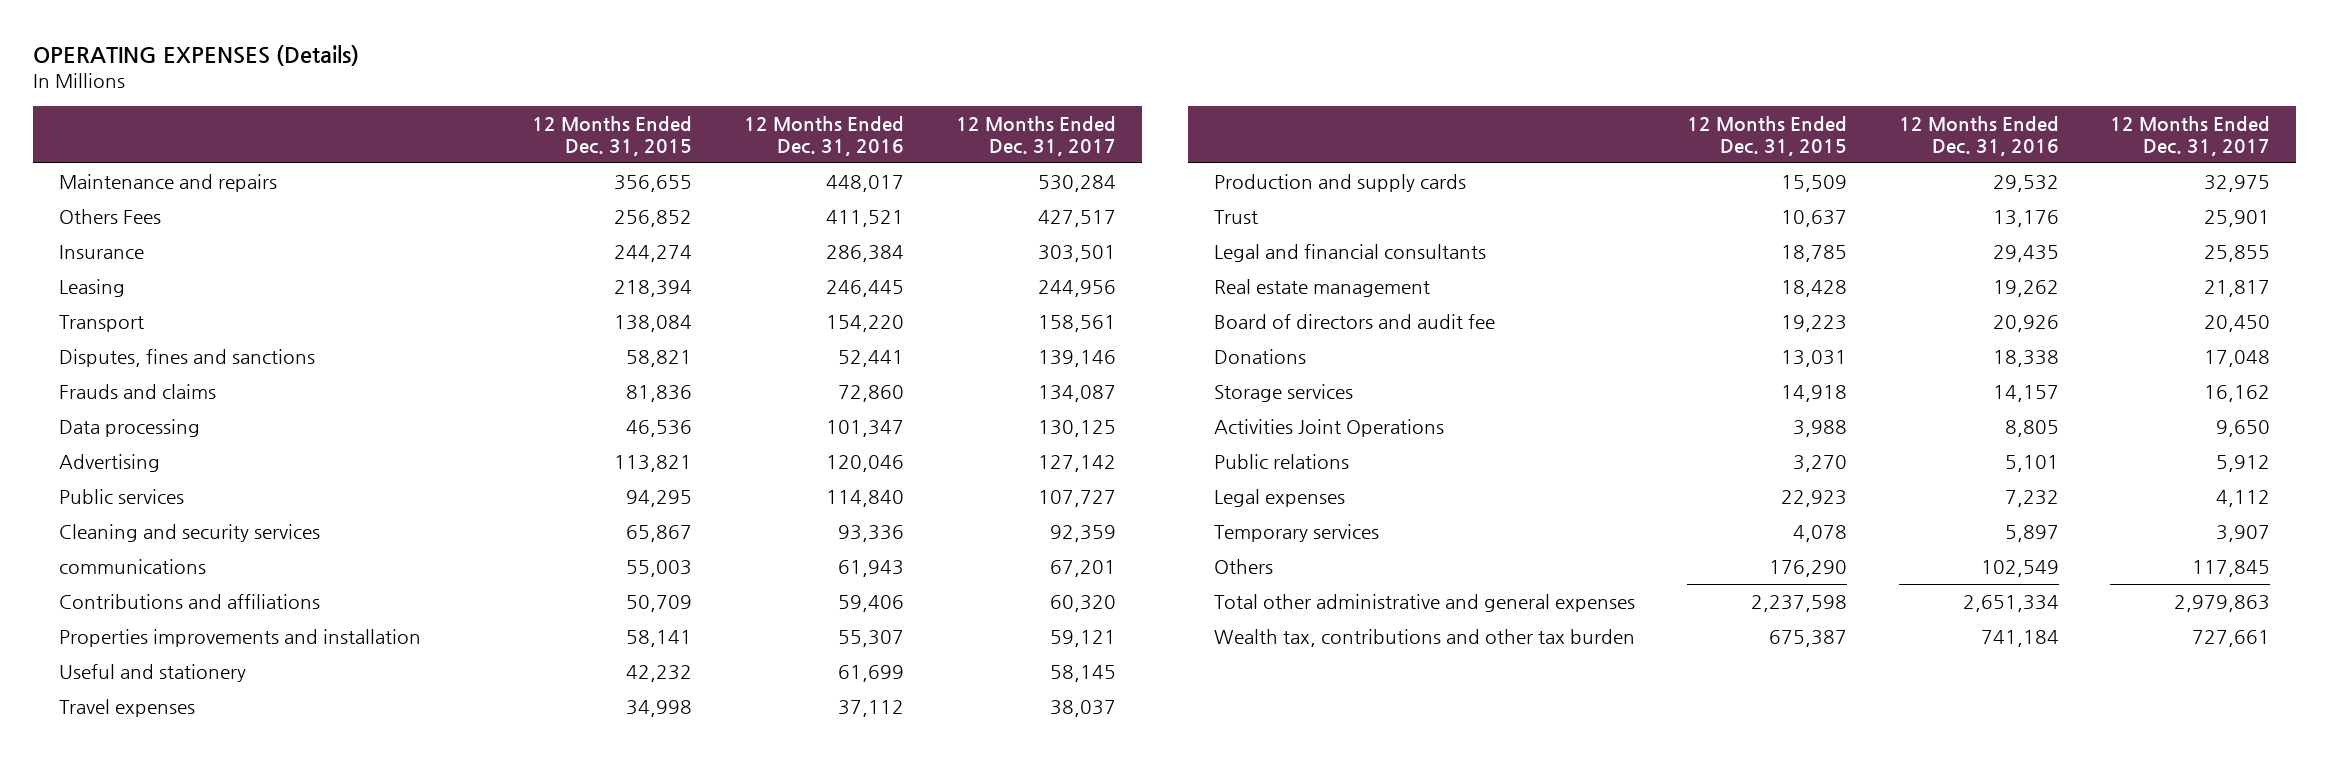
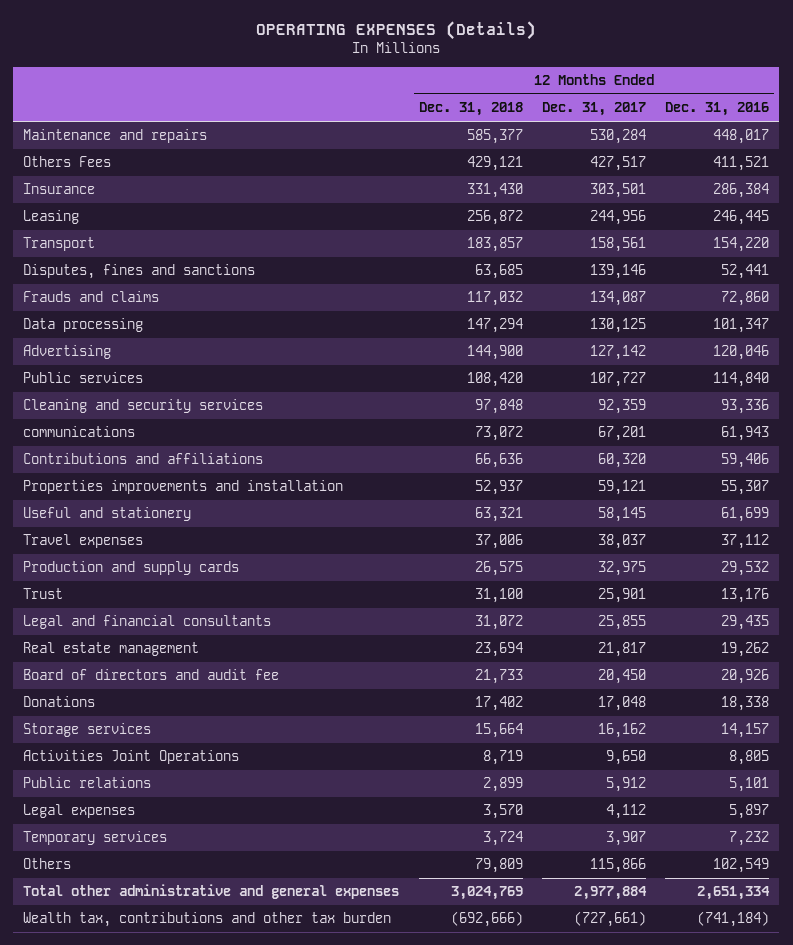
[532,115,693,156] 12 Months Ended Dec. 31, 2015 -> none
none -> [418,102,523,117] Dec. 31, 2018
[2004,490,2059,508] 7,232 -> [729,804,770,820] 5,897
[2004,525,2059,543] 5,897 -> [729,831,770,847] 7,232
[2192,560,2271,578] 117,845 -> [589,858,646,874] 115,866
[2174,595,2271,613] 2,979,863 -> [573,886,647,901] 2,977,884
[1980,630,2059,648] 741,184 -> [697,911,770,928] (741,184)
[2192,630,2271,648] 727,661 -> [573,911,646,928] (727,661)

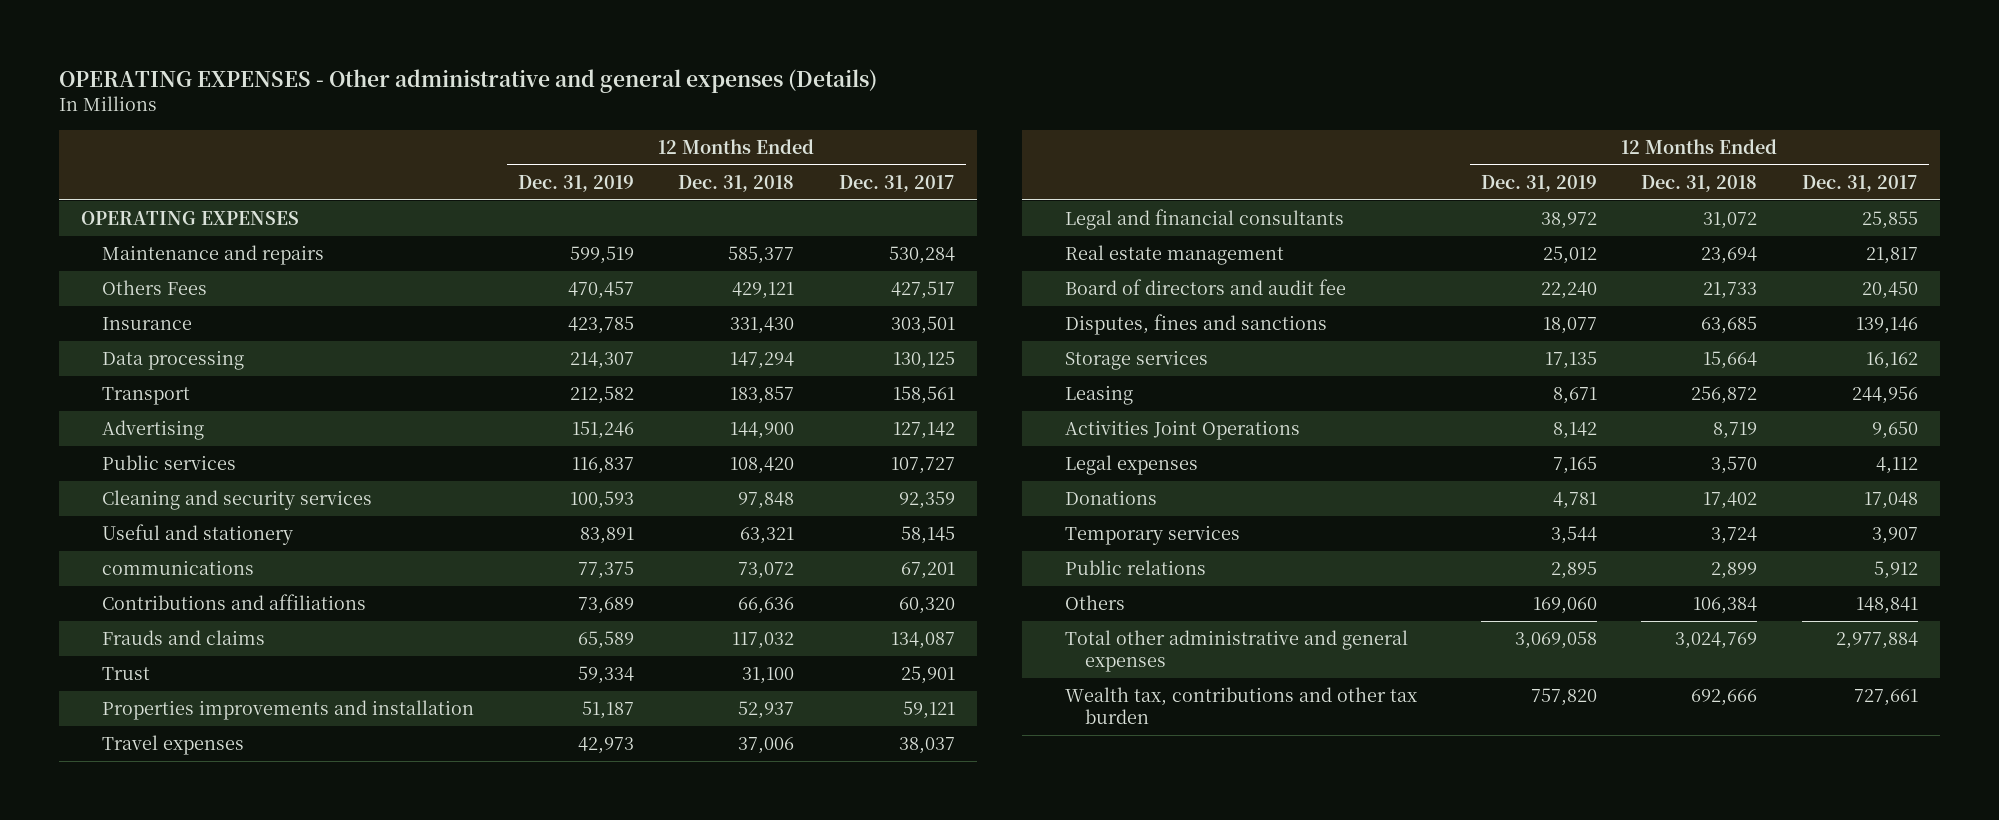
[256,20,537,40] OPERATING EXPENSES (Details) -> [58,69,877,94] OPERATING EXPENSES - Other administrative and general expenses (Details)
[665,102,770,117] Dec. 31, 2016 -> none
none -> [517,174,634,192] Dec. 31, 2019
none -> [81,211,300,226] OPERATING EXPENSES
[23,237,96,252] Transport -> [101,387,190,406] Transport
[23,507,192,522] Useful and stationery -> [101,524,293,546] Useful and stationery
[23,291,160,303] Frauds and claims -> [101,630,265,646] Frauds and claims
[23,588,64,600] Trust -> [101,667,150,681] Trust
[23,561,240,576] Production and supply cards -> none
[23,264,256,280] Disputes, fines and sanctions -> [1064,314,1327,336] Disputes, fines and sanctions
[23,210,80,225] Leasing -> [1064,385,1133,406] Leasing
[23,696,96,708] Donations -> [1064,490,1157,506] Donations
[23,777,152,789] Public relations -> [1064,560,1206,576] Public relations
[474,858,523,874] 79,809 -> [1693,597,1758,615] 106,384
[589,858,646,874] 115,866 -> [1855,597,1918,615] 148,841
[450,911,523,928] (692,666) -> [1691,689,1758,707] 692,666
[573,911,646,928] (727,661) -> [1853,689,1918,707] 727,661

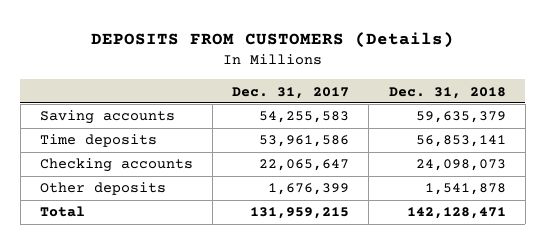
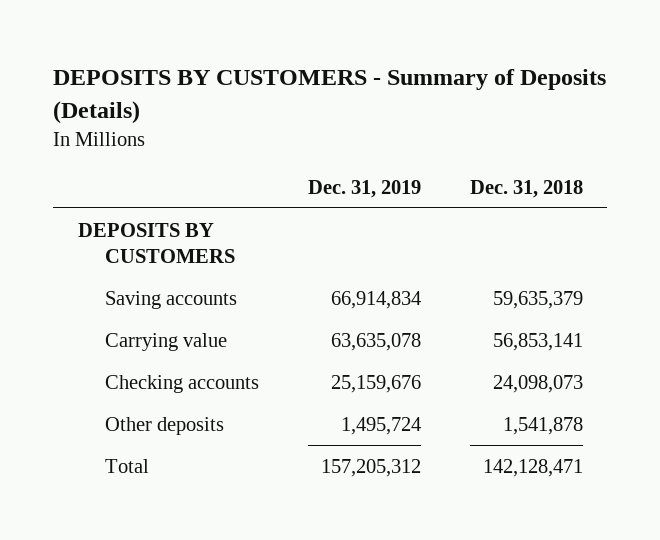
[90,31,454,48] DEPOSITS FROM CUSTOMERS (Details) -> [53,69,607,124] DEPOSITS BY CUSTOMERS - Summary of Deposits (Details)
[232,86,350,99] Dec. 31, 2017 -> none
none -> [307,179,421,198] Dec. 31, 2019
none -> [77,222,235,264] DEPOSITS BY CUSTOMERS
[39,134,157,148] Time deposits -> [104,332,227,351] Carrying value

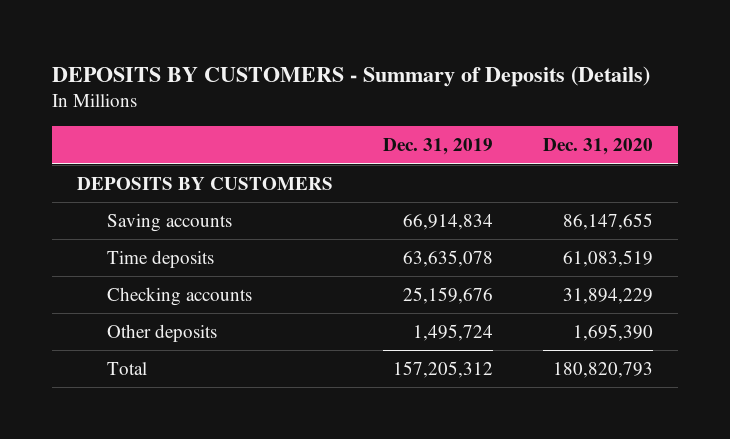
[469,179,583,198] Dec. 31, 2018 -> none
none -> [542,138,653,156] Dec. 31, 2020
[104,332,227,351] Carrying value -> [107,249,215,268] Time deposits

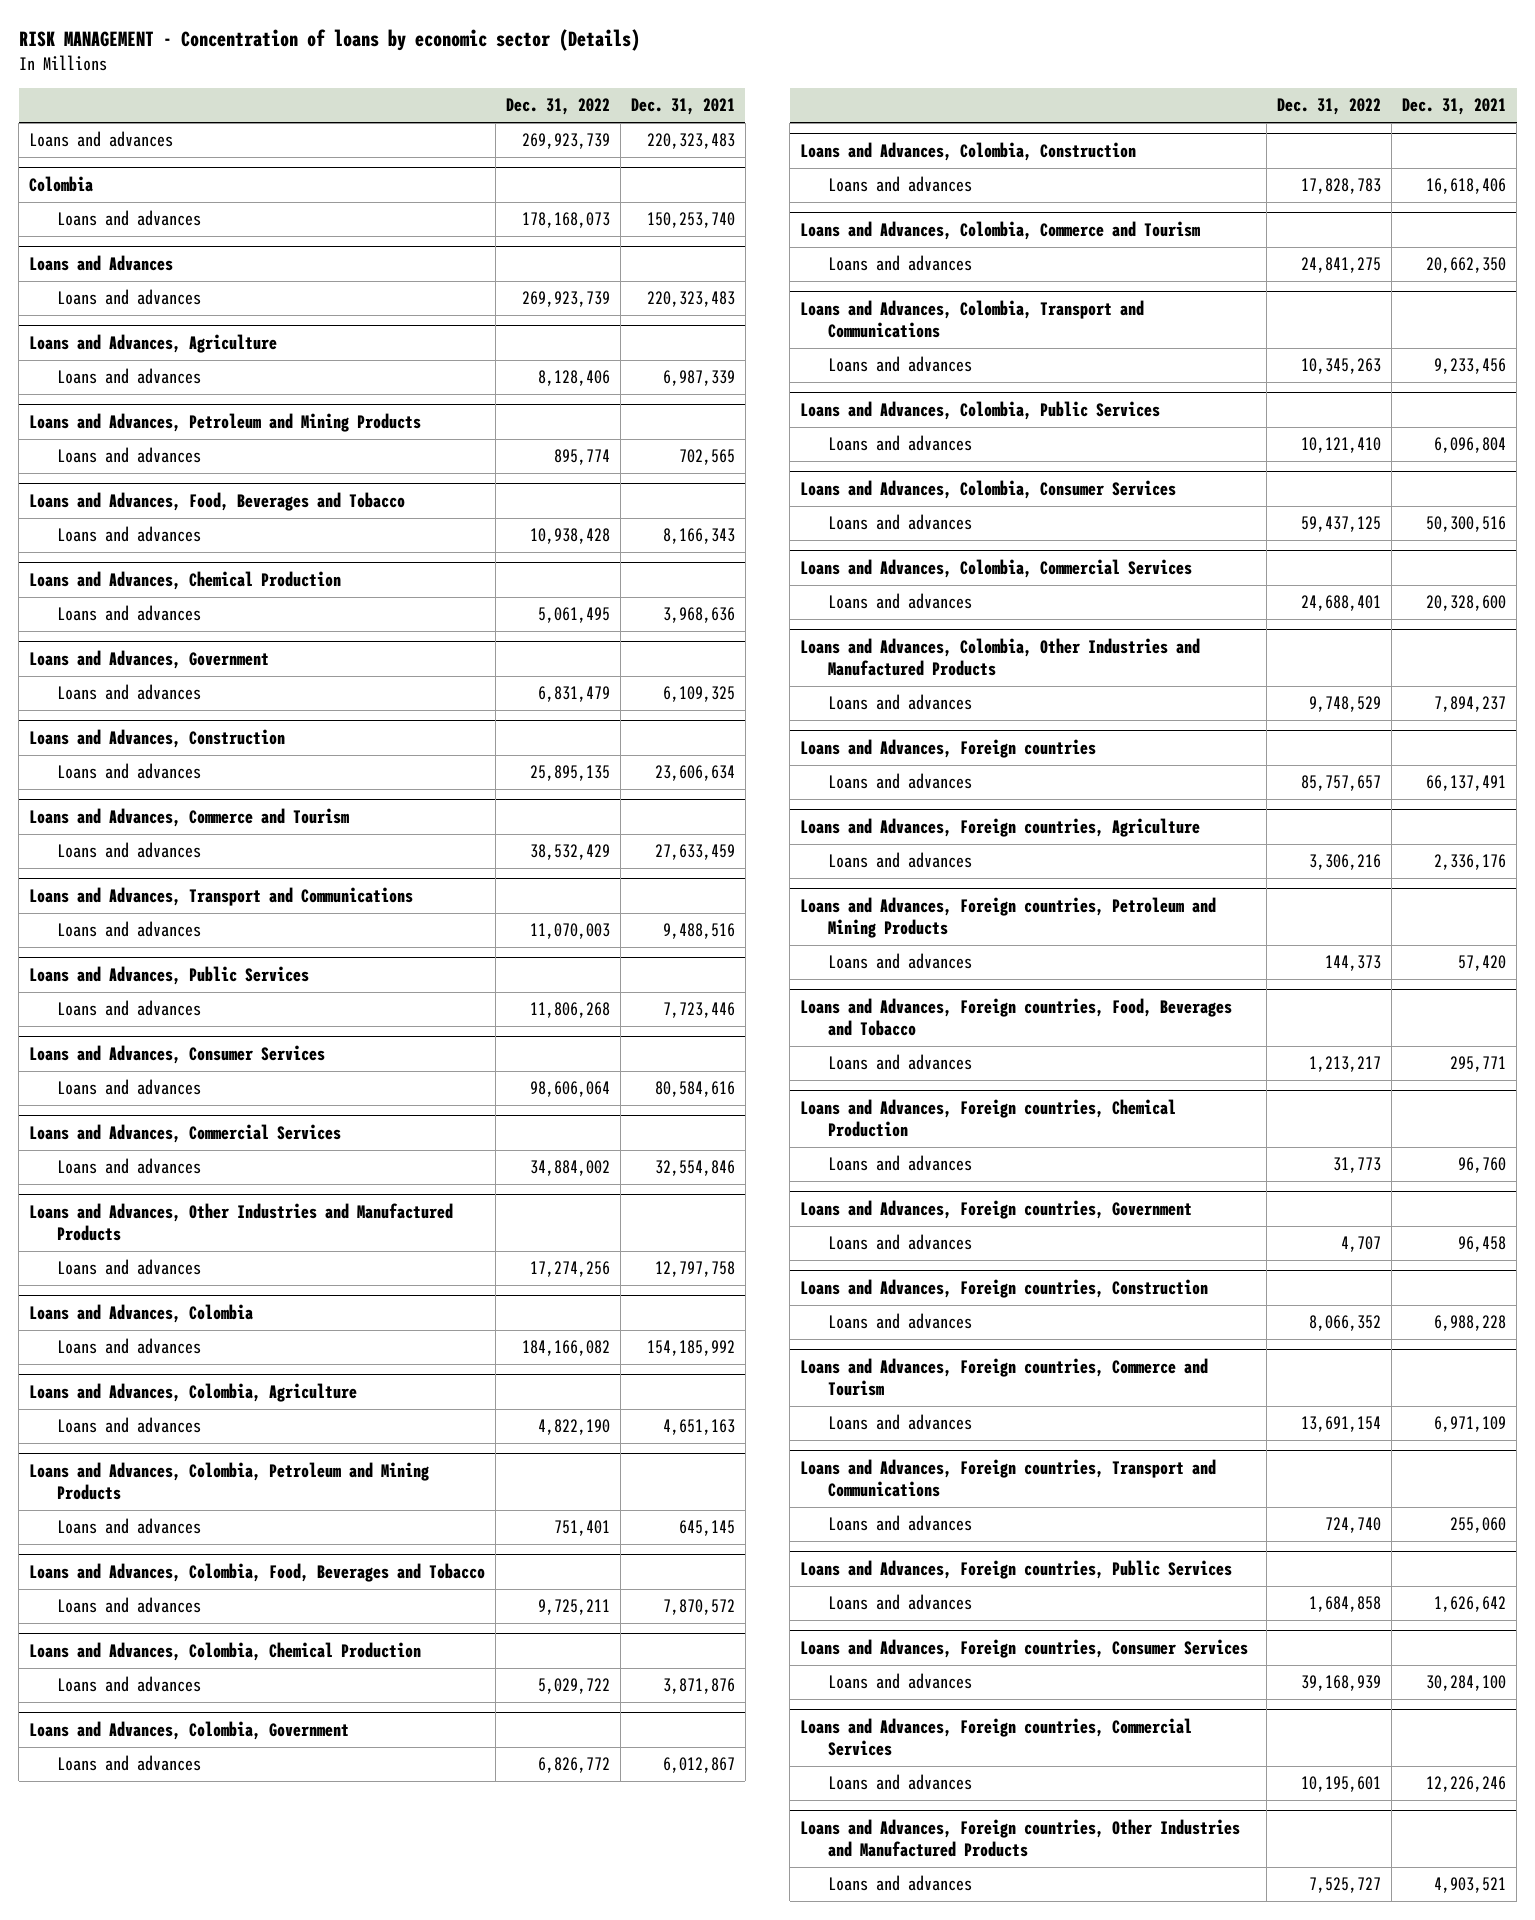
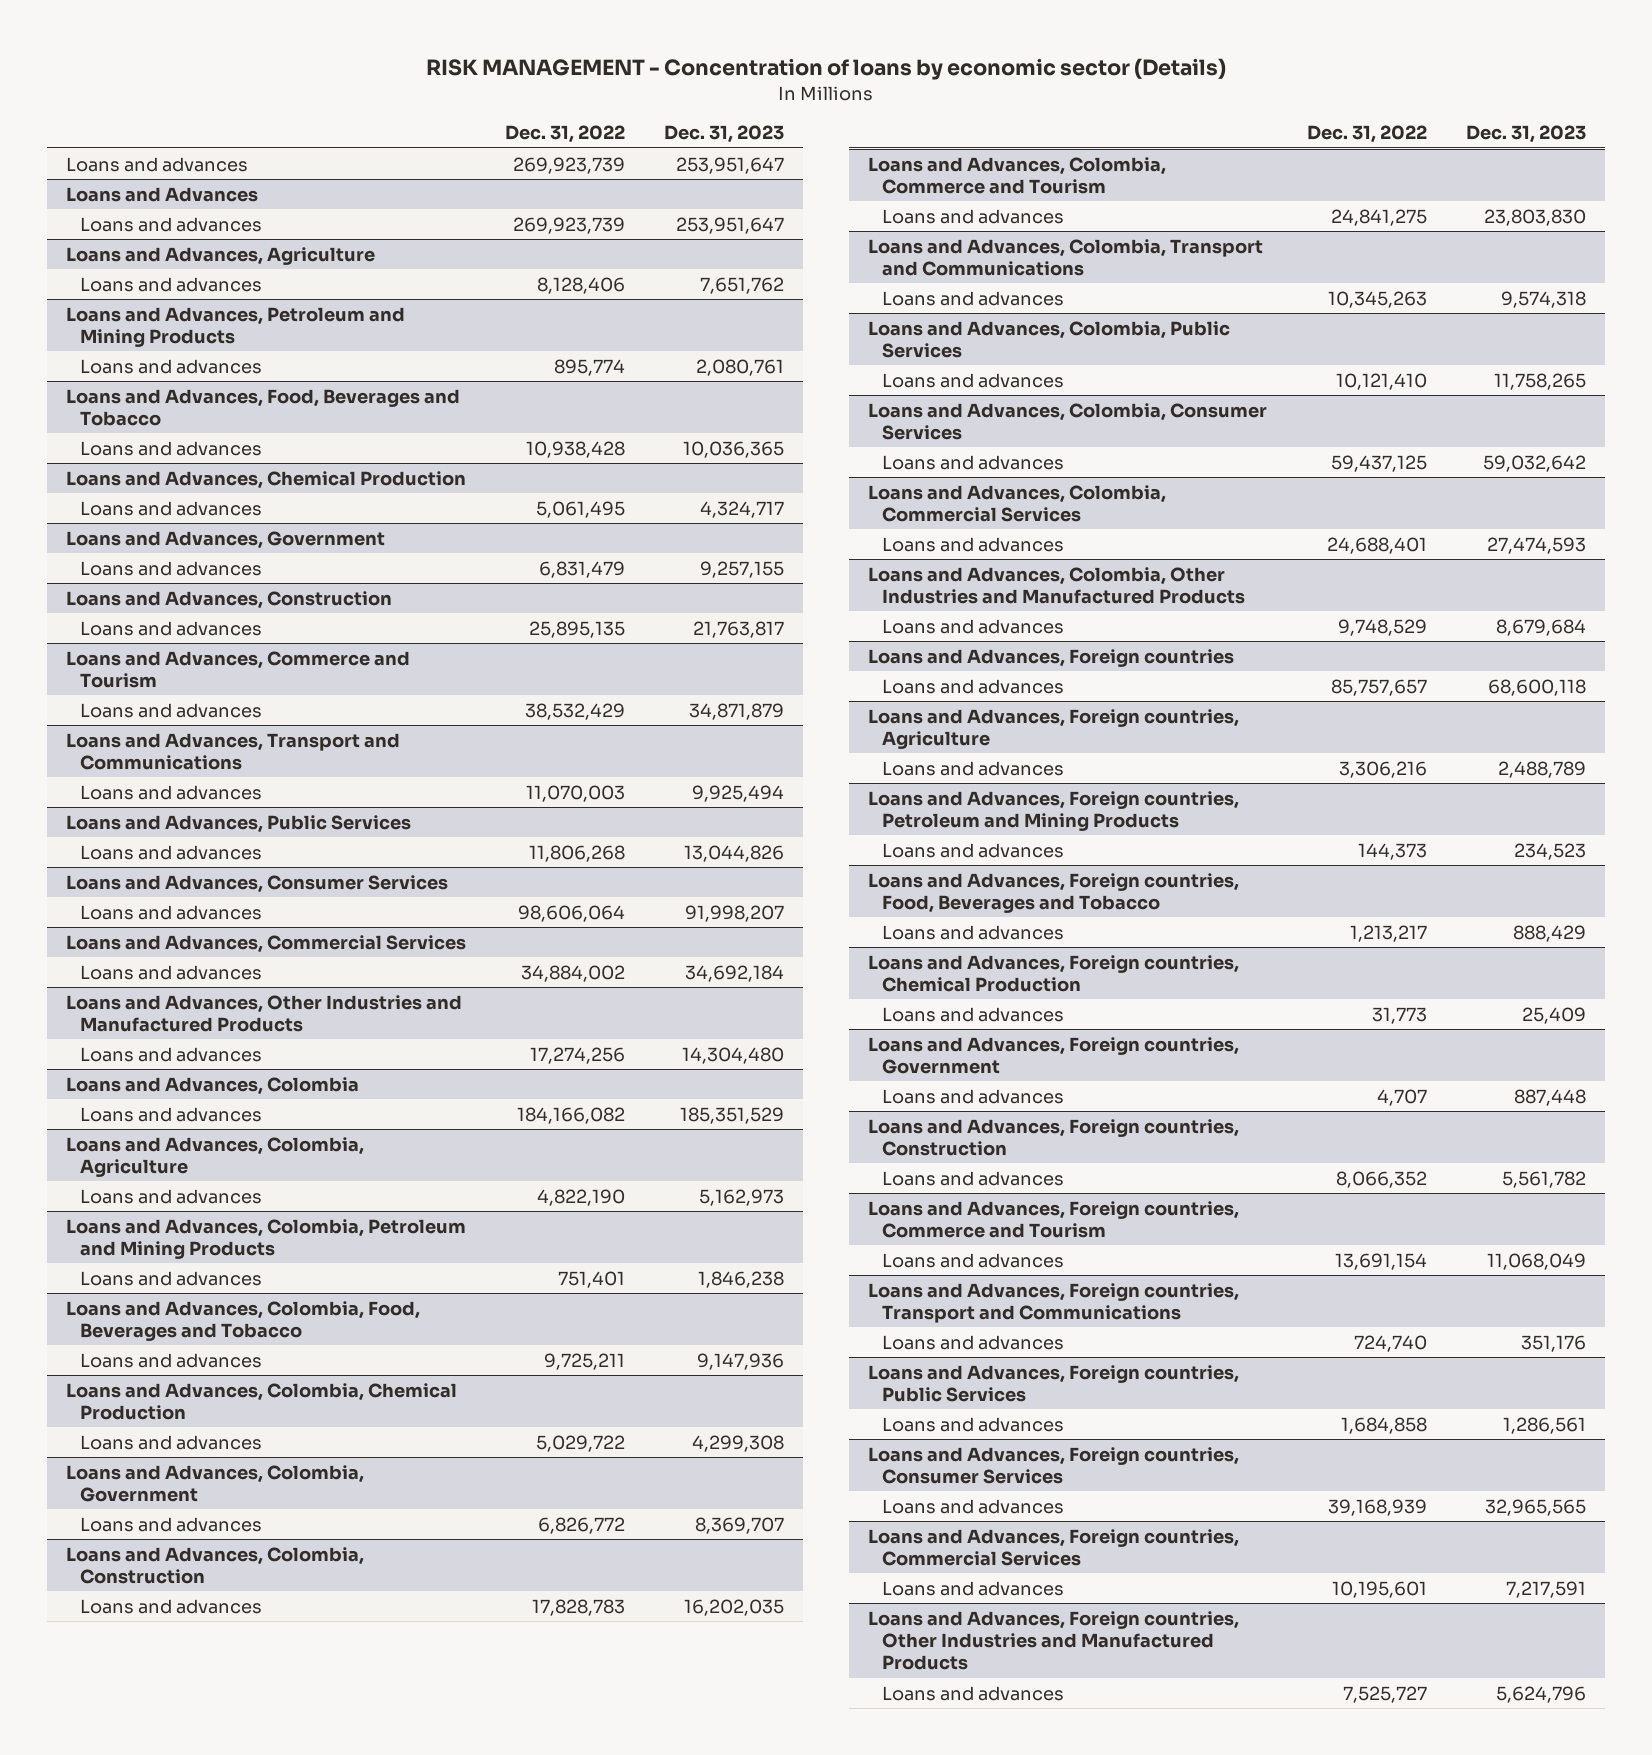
[630,98,735,116] Dec. 31, 2021 -> none
none -> [663,125,784,144] Dec. 31, 2023
[29,176,94,193] Colombia -> none
[56,210,201,227] Loans and advances -> none

